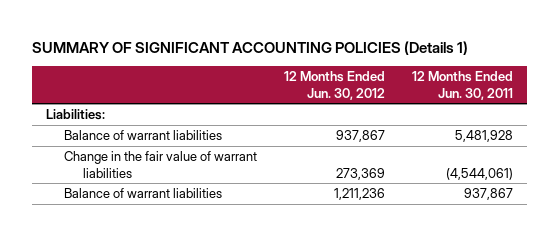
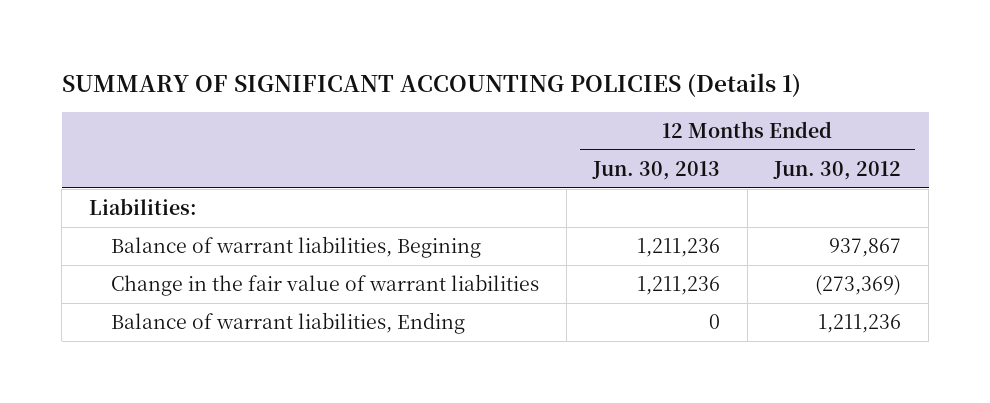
[412,71,514,100] 12 Months Ended Jun. 30, 2011 -> none
none -> [592,161,721,181] Jun. 30, 2013
[64,130,223,141] Balance of warrant liabilities -> [111,236,482,259] Balance of warrant liabilities, Begining
[336,167,386,180] 273,369 -> [815,275,902,297] (273,369)
[64,188,223,199] Balance of warrant liabilities -> [111,312,466,335] Balance of warrant liabilities, Ending

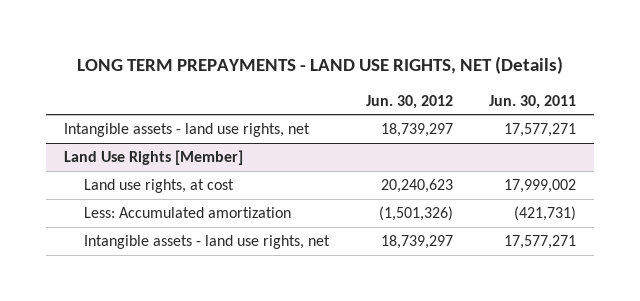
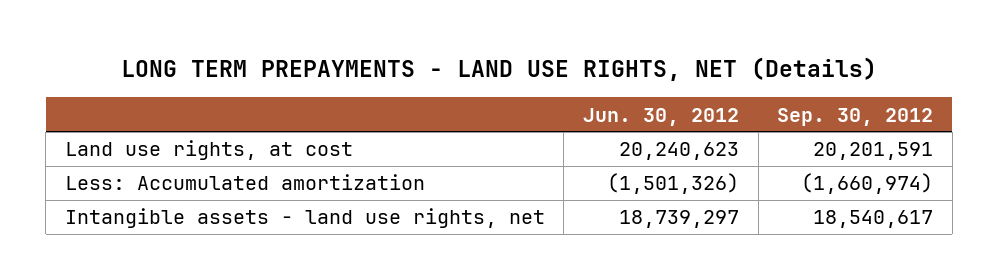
[488,94,576,109] Jun. 30, 2011 -> none
none -> [777,107,934,126] Sep. 30, 2012
[63,122,310,137] Intangible assets - land use rights, net -> none
[63,149,243,165] Land Use Rights [Member] -> none

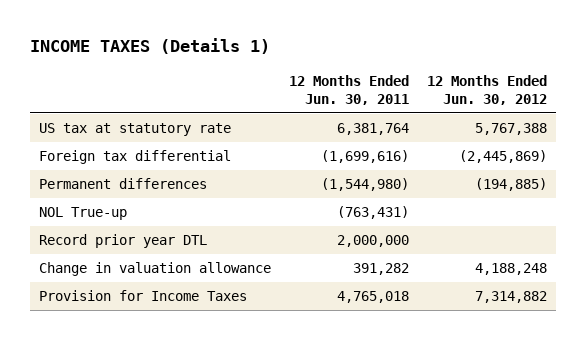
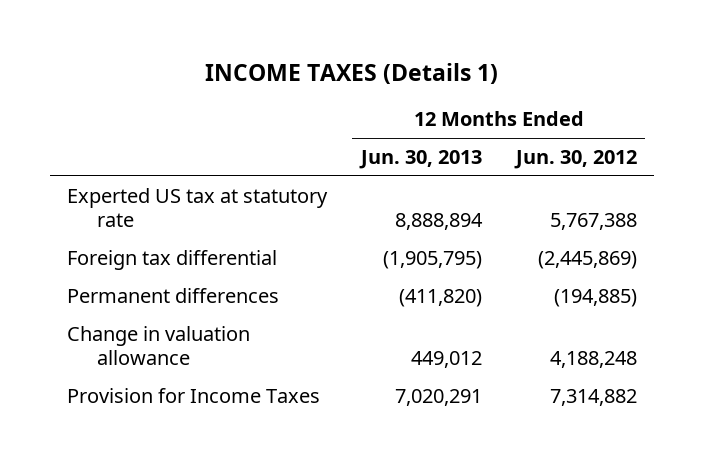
[289,74,410,105] 12 Months Ended Jun. 30, 2011 -> none
none -> [358,150,482,170] Jun. 30, 2013
[39,123,232,137] US tax at statutory rate -> [66,187,328,228] Experted US tax at statutory rate
[39,207,128,221] NOL True-up -> none
[39,234,208,249] Record prior year DTL -> none

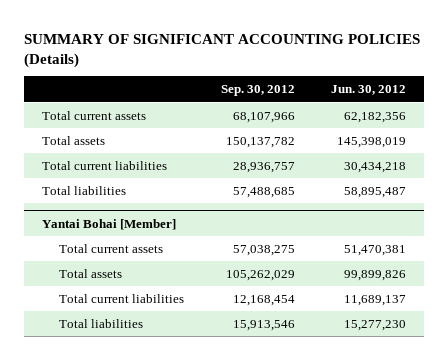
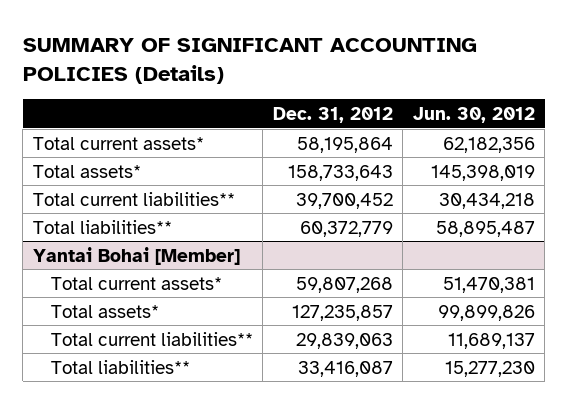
[220,85,295,97] Sep. 30, 2012 -> none
none -> [272,106,393,123] Dec. 31, 2012
[41,110,146,120] Total current assets -> [32,136,204,150] Total current assets*
[41,135,105,145] Total assets -> [32,164,141,178] Total assets*
[41,160,167,170] Total current liabilities -> [32,191,235,206] Total current liabilities**
[41,185,126,195] Total liabilities -> [32,219,172,234] Total liabilities**
[59,243,164,253] Total current assets -> [50,276,222,290] Total current assets*
[59,268,123,278] Total assets -> [50,304,159,318] Total assets*
[59,293,185,303] Total current liabilities -> [50,331,253,346] Total current liabilities**
[59,318,144,328] Total liabilities -> [50,359,190,374] Total liabilities**

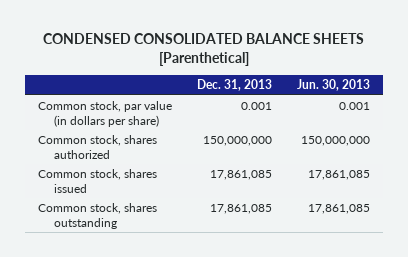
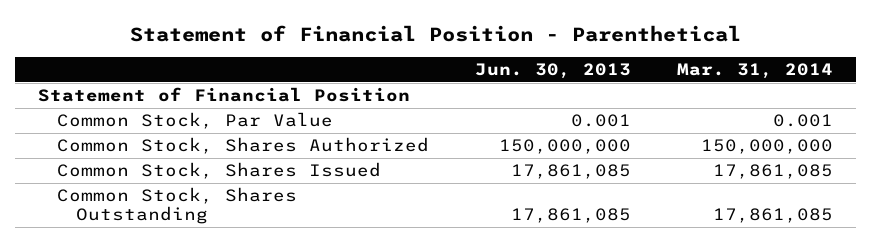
[43,33,365,66] CONDENSED CONSOLIDATED BALANCE SHEETS [Parenthetical] -> [129,24,741,42] Statement of Financial Position - Parenthetical
[197,79,273,92] Dec. 31, 2013 -> none
none -> [677,62,834,79] Mar. 31, 2014
none -> [38,87,411,103] Statement of Financial Position
[37,101,172,127] Common stock, par value (in dollars per share) -> [57,112,334,130] Common Stock, Par Value
[37,135,157,159] Common stock, shares authorized -> [57,137,430,155] Common Stock, Shares Authorized
[37,169,157,193] Common stock, shares issued -> [57,162,382,180] Common Stock, Shares Issued
[37,203,157,229] Common stock, shares outstanding -> [57,187,298,225] Common Stock, Shares Outstanding

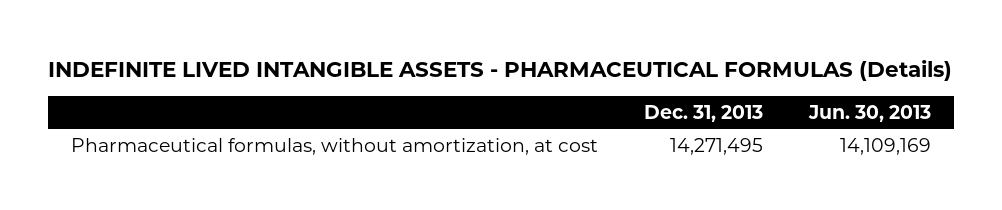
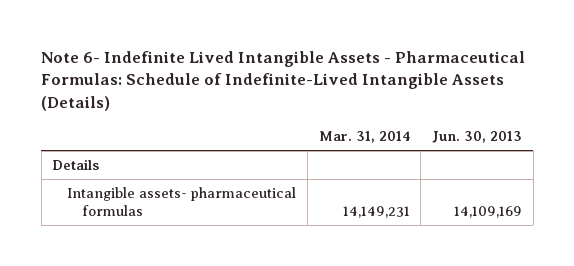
[47,59,952,81] INDEFINITE LIVED INTANGIBLE ASSETS - PHARMACEUTICAL FORMULAS (Details) -> [41,51,526,111] Note 6- Indefinite Lived Intangible Assets - Pharmaceutical Formulas: Schedule of Indefinite-Lived Intangible Assets (Details)
[643,104,763,122] Dec. 31, 2013 -> none
none -> [318,131,410,144] Mar. 31, 2014
none -> [52,159,100,171] Details
[70,137,598,155] Pharmaceutical formulas, without amortization, at cost -> [67,187,297,216] Intangible assets- pharmaceutical formulas

